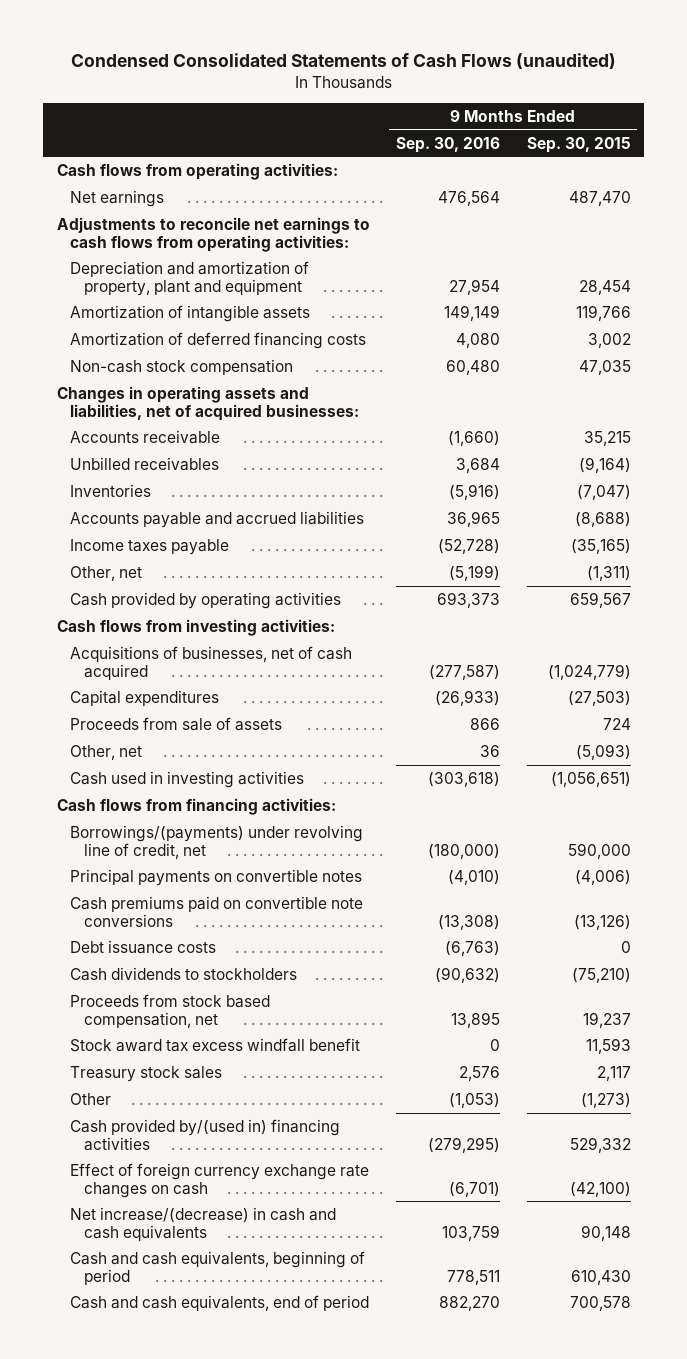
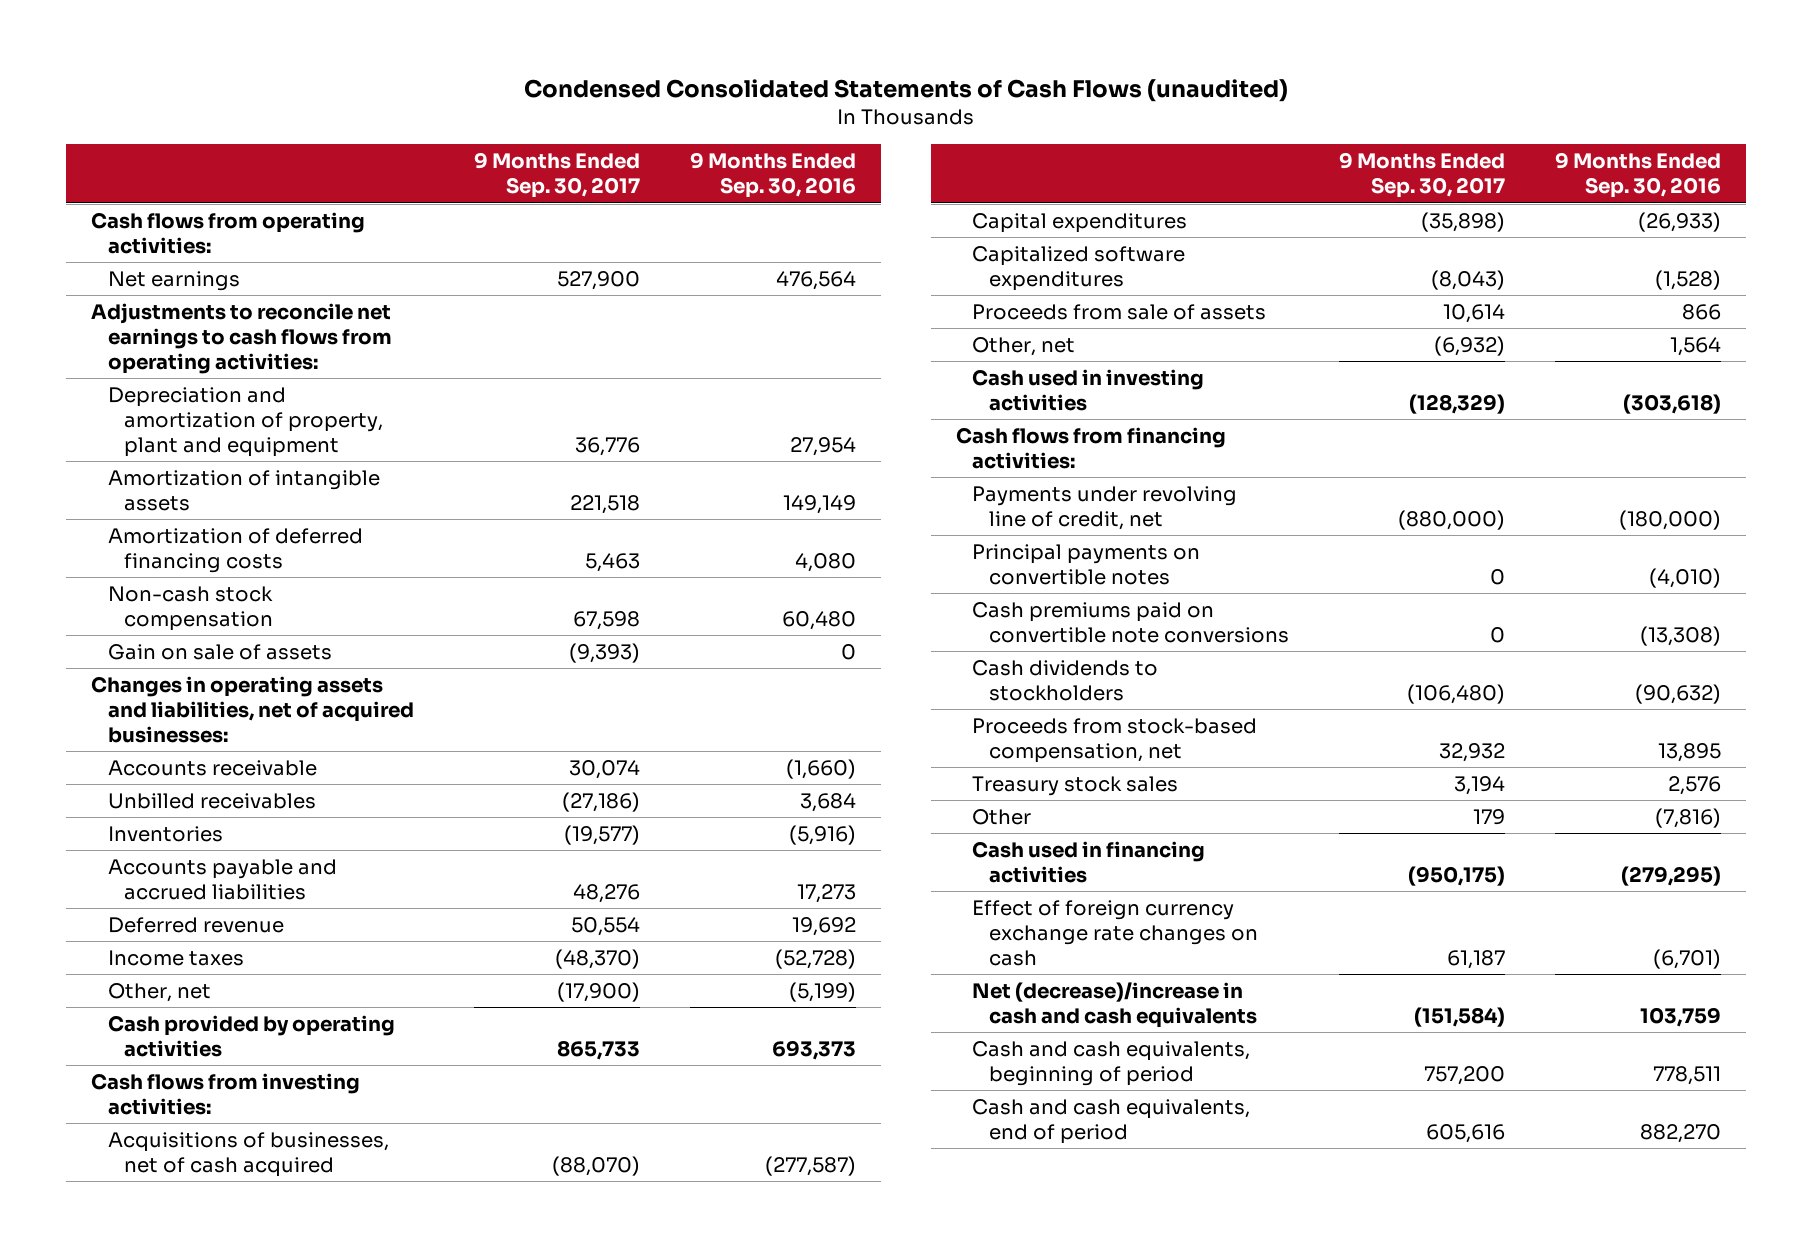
[526,136,631,153] Sep. 30, 2015 -> none
none -> [474,152,641,199] 9 Months Ended Sep. 30, 2017
none -> [107,643,332,660] Gain on sale of assets
[447,510,501,527] 36,965 -> [797,883,857,903] 17,273
none -> [107,916,284,933] Deferred revenue
[70,538,230,555] Income taxes payable -> [107,949,244,966] Income taxes
none -> [972,245,1186,291] Capitalized software expenditures
[480,744,501,757] 36 -> [1669,336,1721,356] 1,564
[70,824,364,859] Borrowings/(payments) under revolving line of credit, net -> [972,485,1238,530] Payments under revolving line of credit, net
[70,939,217,954] Debt issuance costs -> none
[70,1037,361,1052] Stock award tax excess windfall benefit -> none
[70,993,271,1028] Proceeds from stock based compensation, net -> [972,717,1258,763] Proceeds from stock-based compensation, net
[449,1092,501,1108] (1,053) -> [1654,807,1721,828] (7,816)
[70,1118,341,1151] Cash provided by/(used in) financing activities -> [972,840,1206,883] Cash used in financing activities
[70,1206,337,1241] Net increase/(decrease) in cash and cash equivalents -> [972,981,1257,1028] Net (decrease)/increase in cash and cash equivalents

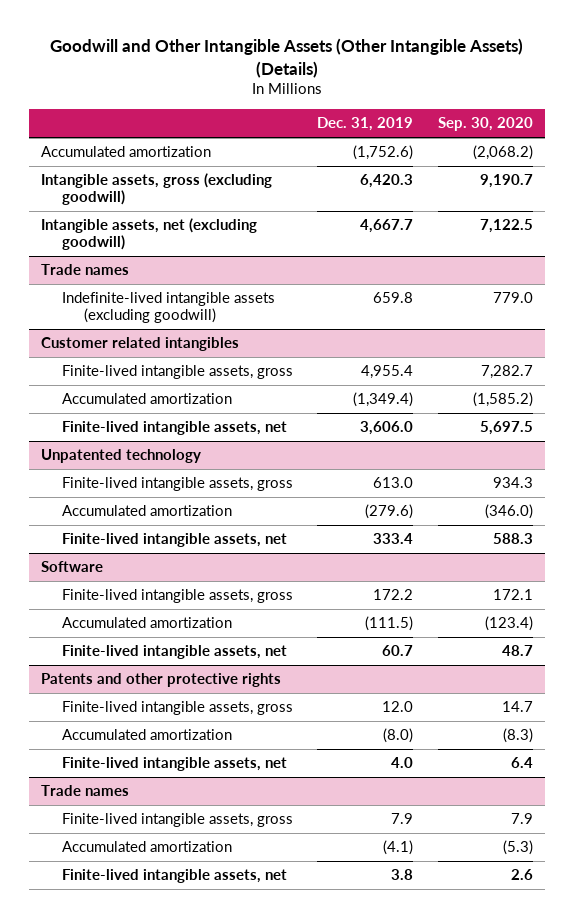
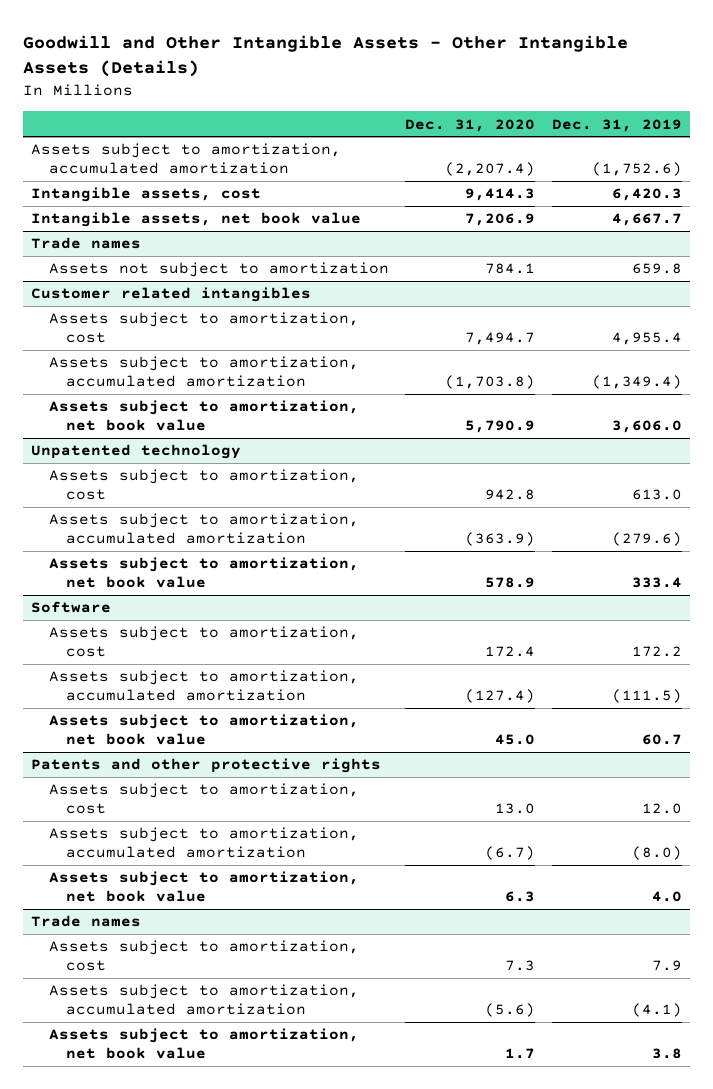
[49,38,523,78] Goodwill and Other Intangible Assets (Other Intangible Assets) (Details) -> [22,34,628,78] Goodwill and Other Intangible Assets - Other Intangible Assets (Details)
[437,117,533,132] Sep. 30, 2020 -> none
none -> [405,118,536,132] Dec. 31, 2020
[41,146,212,158] Accumulated amortization -> [30,143,341,175] Assets subject to amortization, accumulated amortization
[41,173,273,206] Intangible assets, gross (excluding goodwill) -> [30,187,261,203] Intangible assets, cost
[41,218,258,251] Intangible assets, net (excluding goodwill) -> [30,212,361,228] Intangible assets, net book value
[62,292,276,324] Indefinite-lived intangible assets (excluding goodwill) -> [48,262,389,278] Assets not subject to amortization
[62,365,294,380] Finite-lived intangible assets, gross -> [48,312,359,344] Assets subject to amortization, cost
[62,393,233,405] Accumulated amortization -> [48,356,359,388] Assets subject to amortization, accumulated amortization
[62,421,288,436] Finite-lived intangible assets, net -> [48,400,359,432] Assets subject to amortization, net book value
[62,477,294,492] Finite-lived intangible assets, gross -> [48,469,359,501] Assets subject to amortization, cost
[62,505,233,517] Accumulated amortization -> [48,513,359,545] Assets subject to amortization, accumulated amortization
[62,533,288,548] Finite-lived intangible assets, net -> [48,557,359,589] Assets subject to amortization, net book value
[62,589,294,604] Finite-lived intangible assets, gross -> [48,626,359,658] Assets subject to amortization, cost
[62,617,233,629] Accumulated amortization -> [48,670,359,702] Assets subject to amortization, accumulated amortization
[62,645,288,660] Finite-lived intangible assets, net -> [48,714,359,746] Assets subject to amortization, net book value
[62,701,294,716] Finite-lived intangible assets, gross -> [48,783,359,815] Assets subject to amortization, cost
[62,729,233,741] Accumulated amortization -> [48,827,359,859] Assets subject to amortization, accumulated amortization
[62,757,288,772] Finite-lived intangible assets, net -> [48,871,359,903] Assets subject to amortization, net book value
[62,813,294,828] Finite-lived intangible assets, gross -> [48,940,359,972] Assets subject to amortization, cost
[62,841,233,853] Accumulated amortization -> [48,984,359,1016] Assets subject to amortization, accumulated amortization
[62,869,288,884] Finite-lived intangible assets, net -> [48,1028,359,1060] Assets subject to amortization, net book value

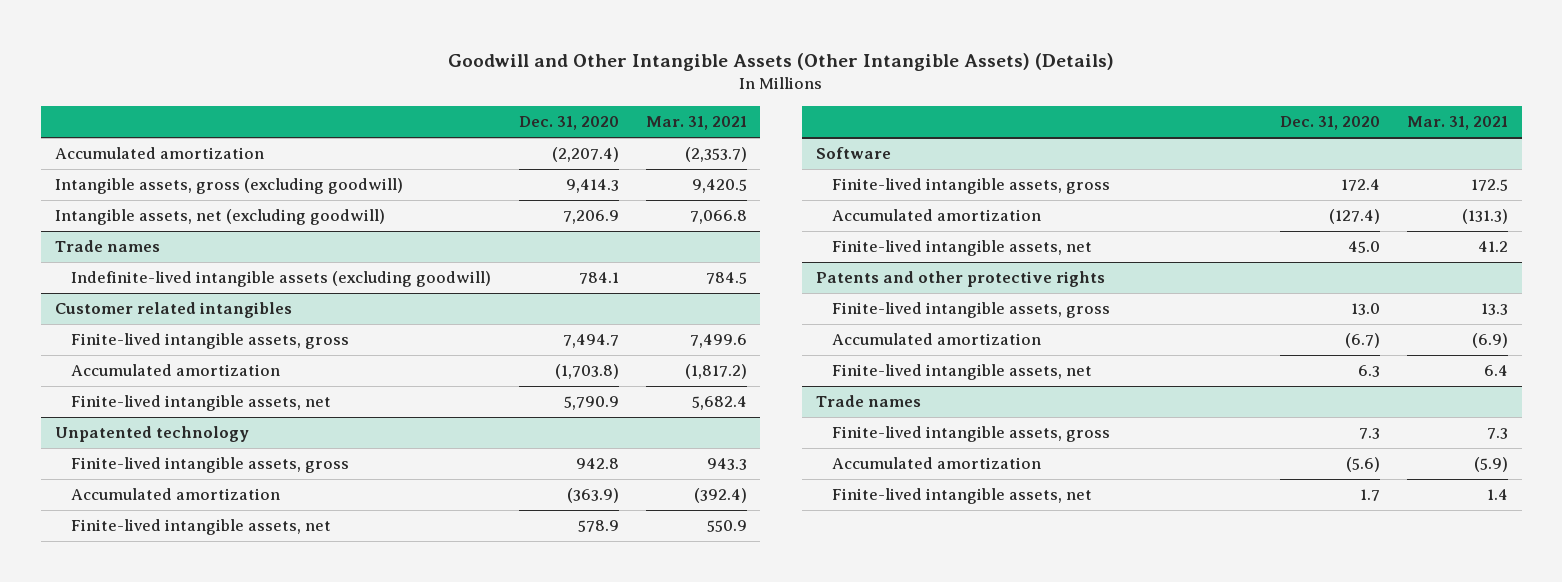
[22,34,628,78] Goodwill and Other Intangible Assets - Other Intangible Assets (Details) -> [448,52,1115,71] Goodwill and Other Intangible Assets (Other Intangible Assets) (Details)
[551,118,682,132] Dec. 31, 2019 -> none
none -> [645,116,747,131] Mar. 31, 2021
[30,143,341,175] Assets subject to amortization, accumulated amortization -> [54,147,264,160] Accumulated amortization
[30,187,261,203] Intangible assets, cost -> [54,178,403,195] Intangible assets, gross (excluding goodwill)
[30,212,361,228] Intangible assets, net book value -> [54,209,385,226] Intangible assets, net (excluding goodwill)
[48,262,389,278] Assets not subject to amortization -> [71,271,492,288] Indefinite-lived intangible assets (excluding goodwill)
[48,312,359,344] Assets subject to amortization, cost -> [71,333,350,350] Finite-lived intangible assets, gross
[48,356,359,388] Assets subject to amortization, accumulated amortization -> [71,364,281,377] Accumulated amortization
[48,400,359,432] Assets subject to amortization, net book value -> [71,395,332,412] Finite-lived intangible assets, net
[48,469,359,501] Assets subject to amortization, cost -> [71,457,350,474] Finite-lived intangible assets, gross
[48,513,359,545] Assets subject to amortization, accumulated amortization -> [71,488,281,501] Accumulated amortization
[48,557,359,589] Assets subject to amortization, net book value -> [71,519,332,536] Finite-lived intangible assets, net
[48,626,359,658] Assets subject to amortization, cost -> [832,178,1111,195] Finite-lived intangible assets, gross
[48,670,359,702] Assets subject to amortization, accumulated amortization -> [832,209,1042,222] Accumulated amortization
[48,714,359,746] Assets subject to amortization, net book value -> [832,240,1093,257] Finite-lived intangible assets, net
[48,783,359,815] Assets subject to amortization, cost -> [832,302,1111,319] Finite-lived intangible assets, gross
[48,827,359,859] Assets subject to amortization, accumulated amortization -> [832,333,1042,346] Accumulated amortization
[48,871,359,903] Assets subject to amortization, net book value -> [832,364,1093,381] Finite-lived intangible assets, net
[48,940,359,972] Assets subject to amortization, cost -> [832,426,1111,443] Finite-lived intangible assets, gross
[48,984,359,1016] Assets subject to amortization, accumulated amortization -> [832,457,1042,470] Accumulated amortization
[48,1028,359,1060] Assets subject to amortization, net book value -> [832,488,1093,505] Finite-lived intangible assets, net

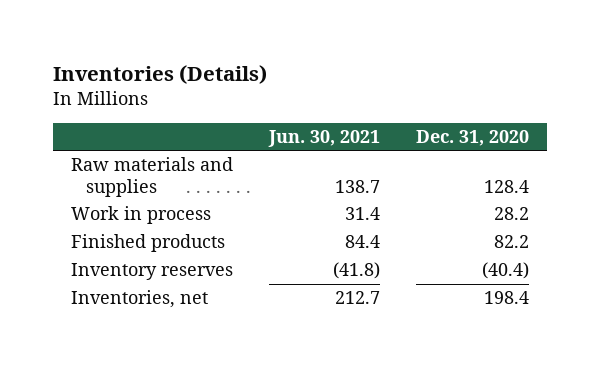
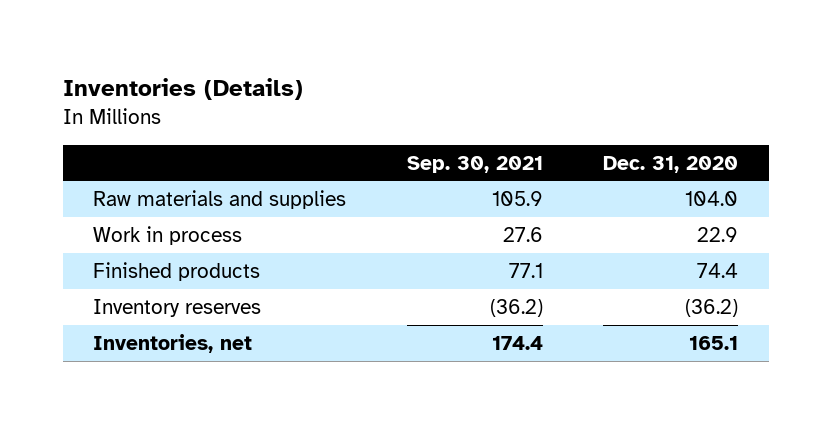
[267,129,380,147] Jun. 30, 2021 -> none
none -> [406,155,543,173] Sep. 30, 2021
[483,180,529,194] 128.4 -> [685,190,739,206] 104.0
[493,207,529,221] 28.2 -> [697,226,739,242] 22.9
[493,235,529,249] 82.2 -> [697,262,739,278] 74.4
[481,262,529,280] (40.4) -> [685,298,739,317] (36.2)
[483,291,529,305] 198.4 -> [689,335,739,350] 165.1

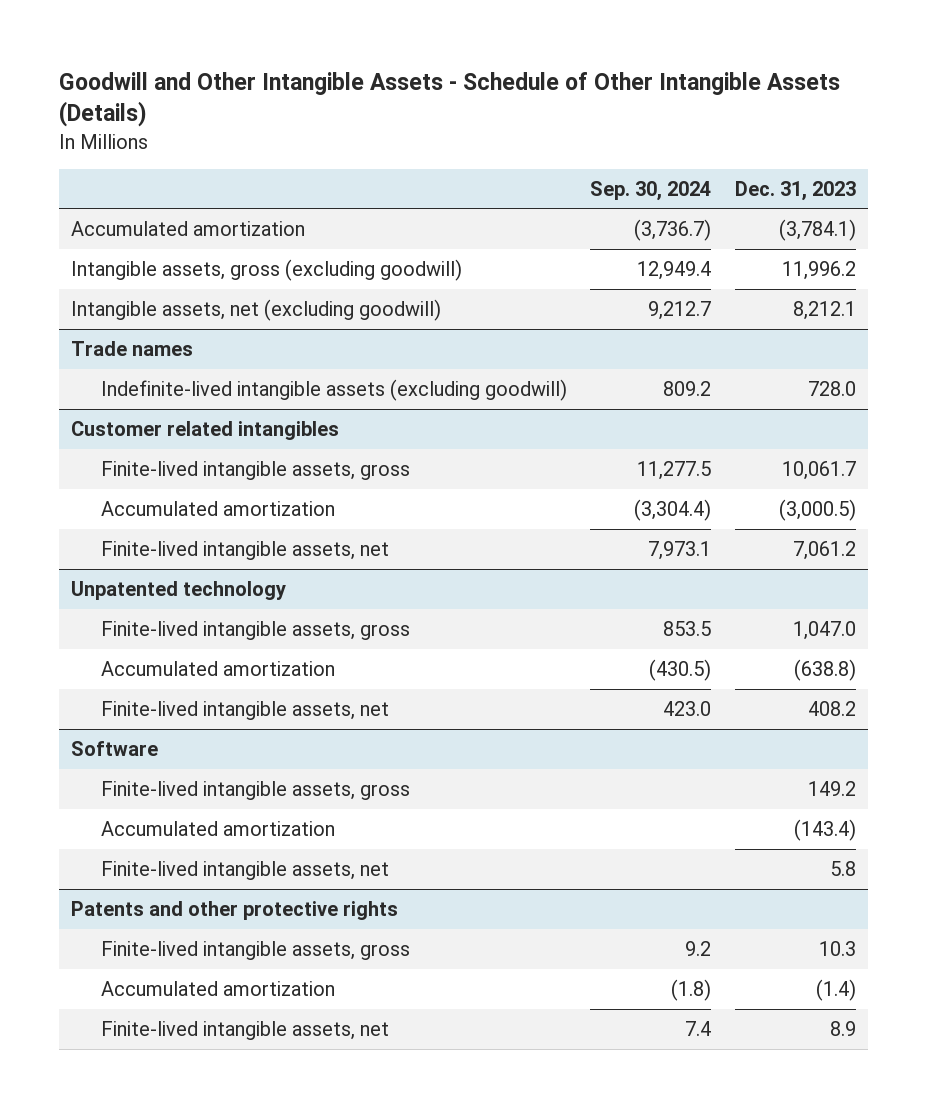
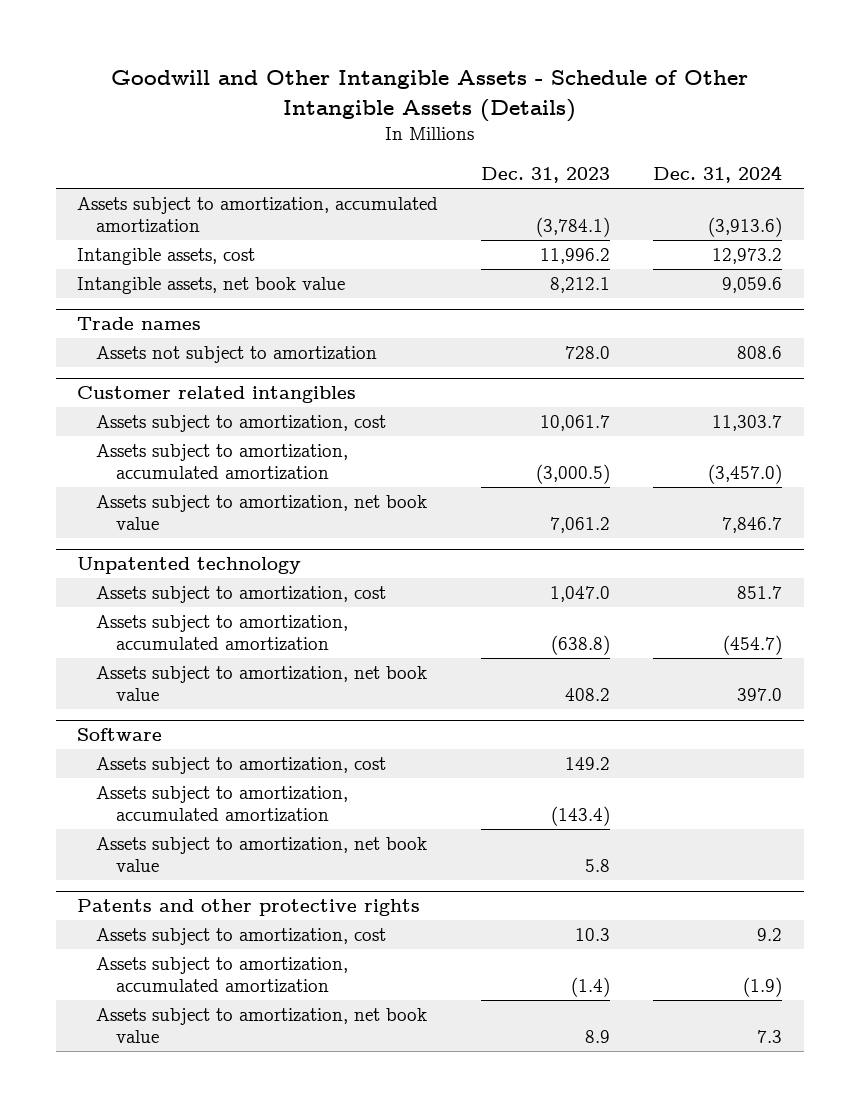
[590,180,712,201] Sep. 30, 2024 -> none
none -> [653,165,783,184] Dec. 31, 2024
[70,220,305,236] Accumulated amortization -> [77,196,439,233] Assets subject to amortization, accumulated amortization
[70,258,462,281] Intangible assets, gross (excluding goodwill) -> [77,247,256,265] Intangible assets, cost
[70,298,441,321] Intangible assets, net (excluding goodwill) -> [77,276,346,294] Intangible assets, net book value
[100,378,567,401] Indefinite-lived intangible assets (excluding goodwill) -> [96,345,378,363] Assets not subject to amortization
[100,460,410,480] Finite-lived intangible assets, gross -> [96,414,387,432] Assets subject to amortization, cost
[100,500,335,516] Accumulated amortization -> [96,443,349,480] Assets subject to amortization, accumulated amortization
[100,540,389,560] Finite-lived intangible assets, net -> [96,494,428,531] Assets subject to amortization, net book value
[100,620,410,640] Finite-lived intangible assets, gross -> [96,585,387,603] Assets subject to amortization, cost
[100,660,335,676] Accumulated amortization -> [96,614,349,651] Assets subject to amortization, accumulated amortization
[100,700,389,720] Finite-lived intangible assets, net -> [96,665,428,702] Assets subject to amortization, net book value
[100,780,410,800] Finite-lived intangible assets, gross -> [96,756,387,774] Assets subject to amortization, cost
[100,820,335,836] Accumulated amortization -> [96,785,349,822] Assets subject to amortization, accumulated amortization
[100,860,389,880] Finite-lived intangible assets, net -> [96,836,428,873] Assets subject to amortization, net book value
[100,940,410,960] Finite-lived intangible assets, gross -> [96,927,387,945] Assets subject to amortization, cost
[100,980,335,996] Accumulated amortization -> [96,956,349,993] Assets subject to amortization, accumulated amortization
[100,1020,389,1040] Finite-lived intangible assets, net -> [96,1007,428,1044] Assets subject to amortization, net book value

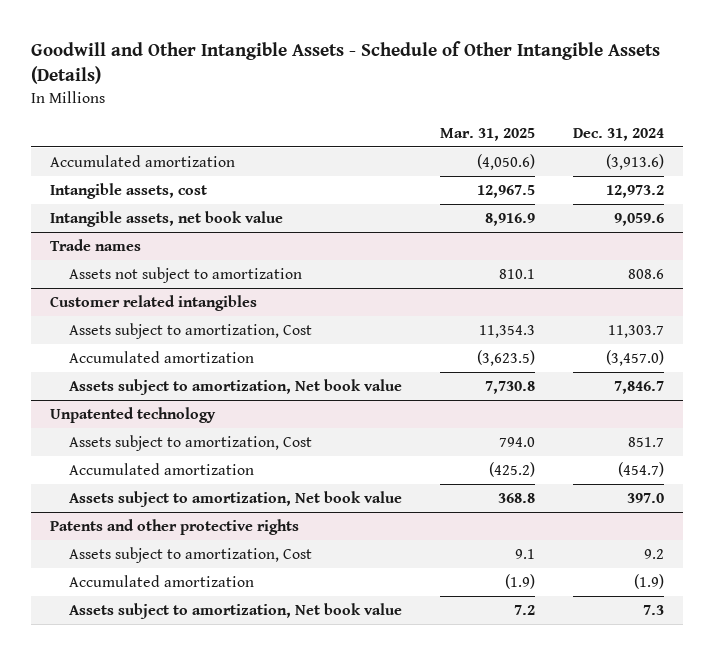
[481,167,611,184] Dec. 31, 2023 -> none
none -> [439,127,535,141] Mar. 31, 2025
[77,196,439,233] Assets subject to amortization, accumulated amortization -> [50,155,236,168] Accumulated amortization
[96,414,387,432] Assets subject to amortization, cost -> [68,323,312,340] Assets subject to amortization, Cost
[96,443,349,480] Assets subject to amortization, accumulated amortization -> [68,351,254,364] Accumulated amortization
[96,494,428,531] Assets subject to amortization, net book value -> [68,379,402,396] Assets subject to amortization, Net book value
[77,727,163,741] Software -> none
[96,756,387,774] Assets subject to amortization, cost -> none
[96,785,349,822] Assets subject to amortization, accumulated amortization -> none
[96,836,428,873] Assets subject to amortization, net book value -> none
[96,585,387,603] Assets subject to amortization, cost -> [68,435,312,452] Assets subject to amortization, Cost
[96,614,349,651] Assets subject to amortization, accumulated amortization -> [68,463,254,476] Accumulated amortization
[96,665,428,702] Assets subject to amortization, net book value -> [68,491,402,508] Assets subject to amortization, Net book value
[96,927,387,945] Assets subject to amortization, cost -> [68,547,312,564] Assets subject to amortization, Cost
[96,956,349,993] Assets subject to amortization, accumulated amortization -> [68,575,254,588] Accumulated amortization
[96,1007,428,1044] Assets subject to amortization, net book value -> [68,603,402,620] Assets subject to amortization, Net book value

